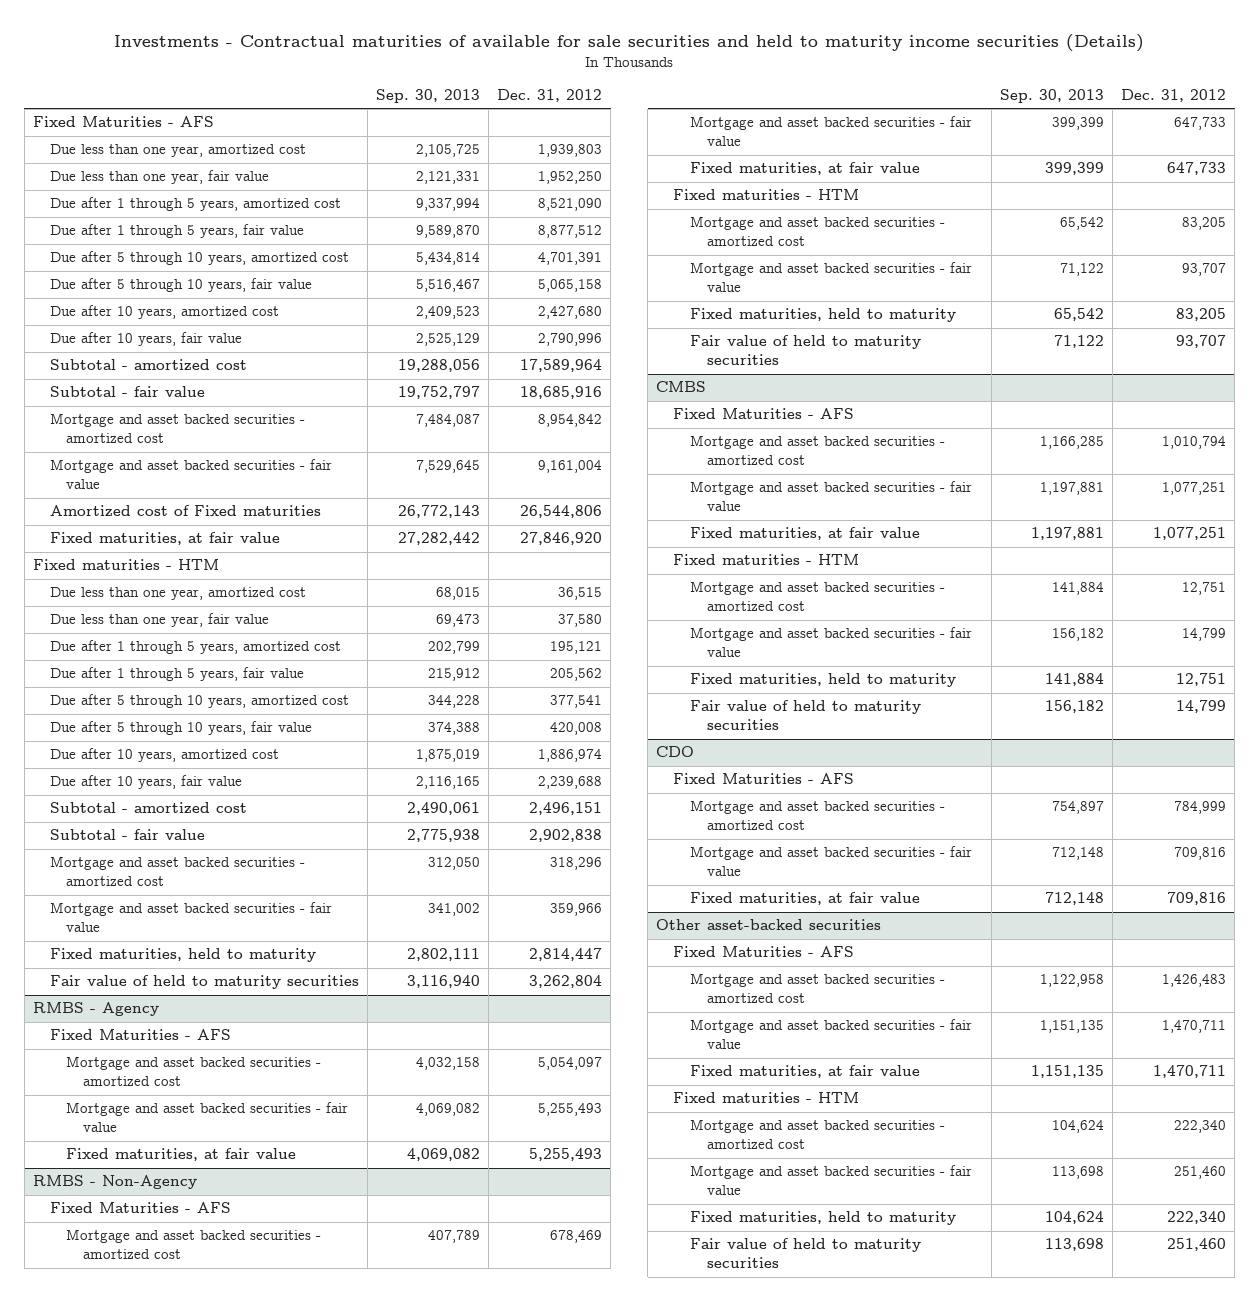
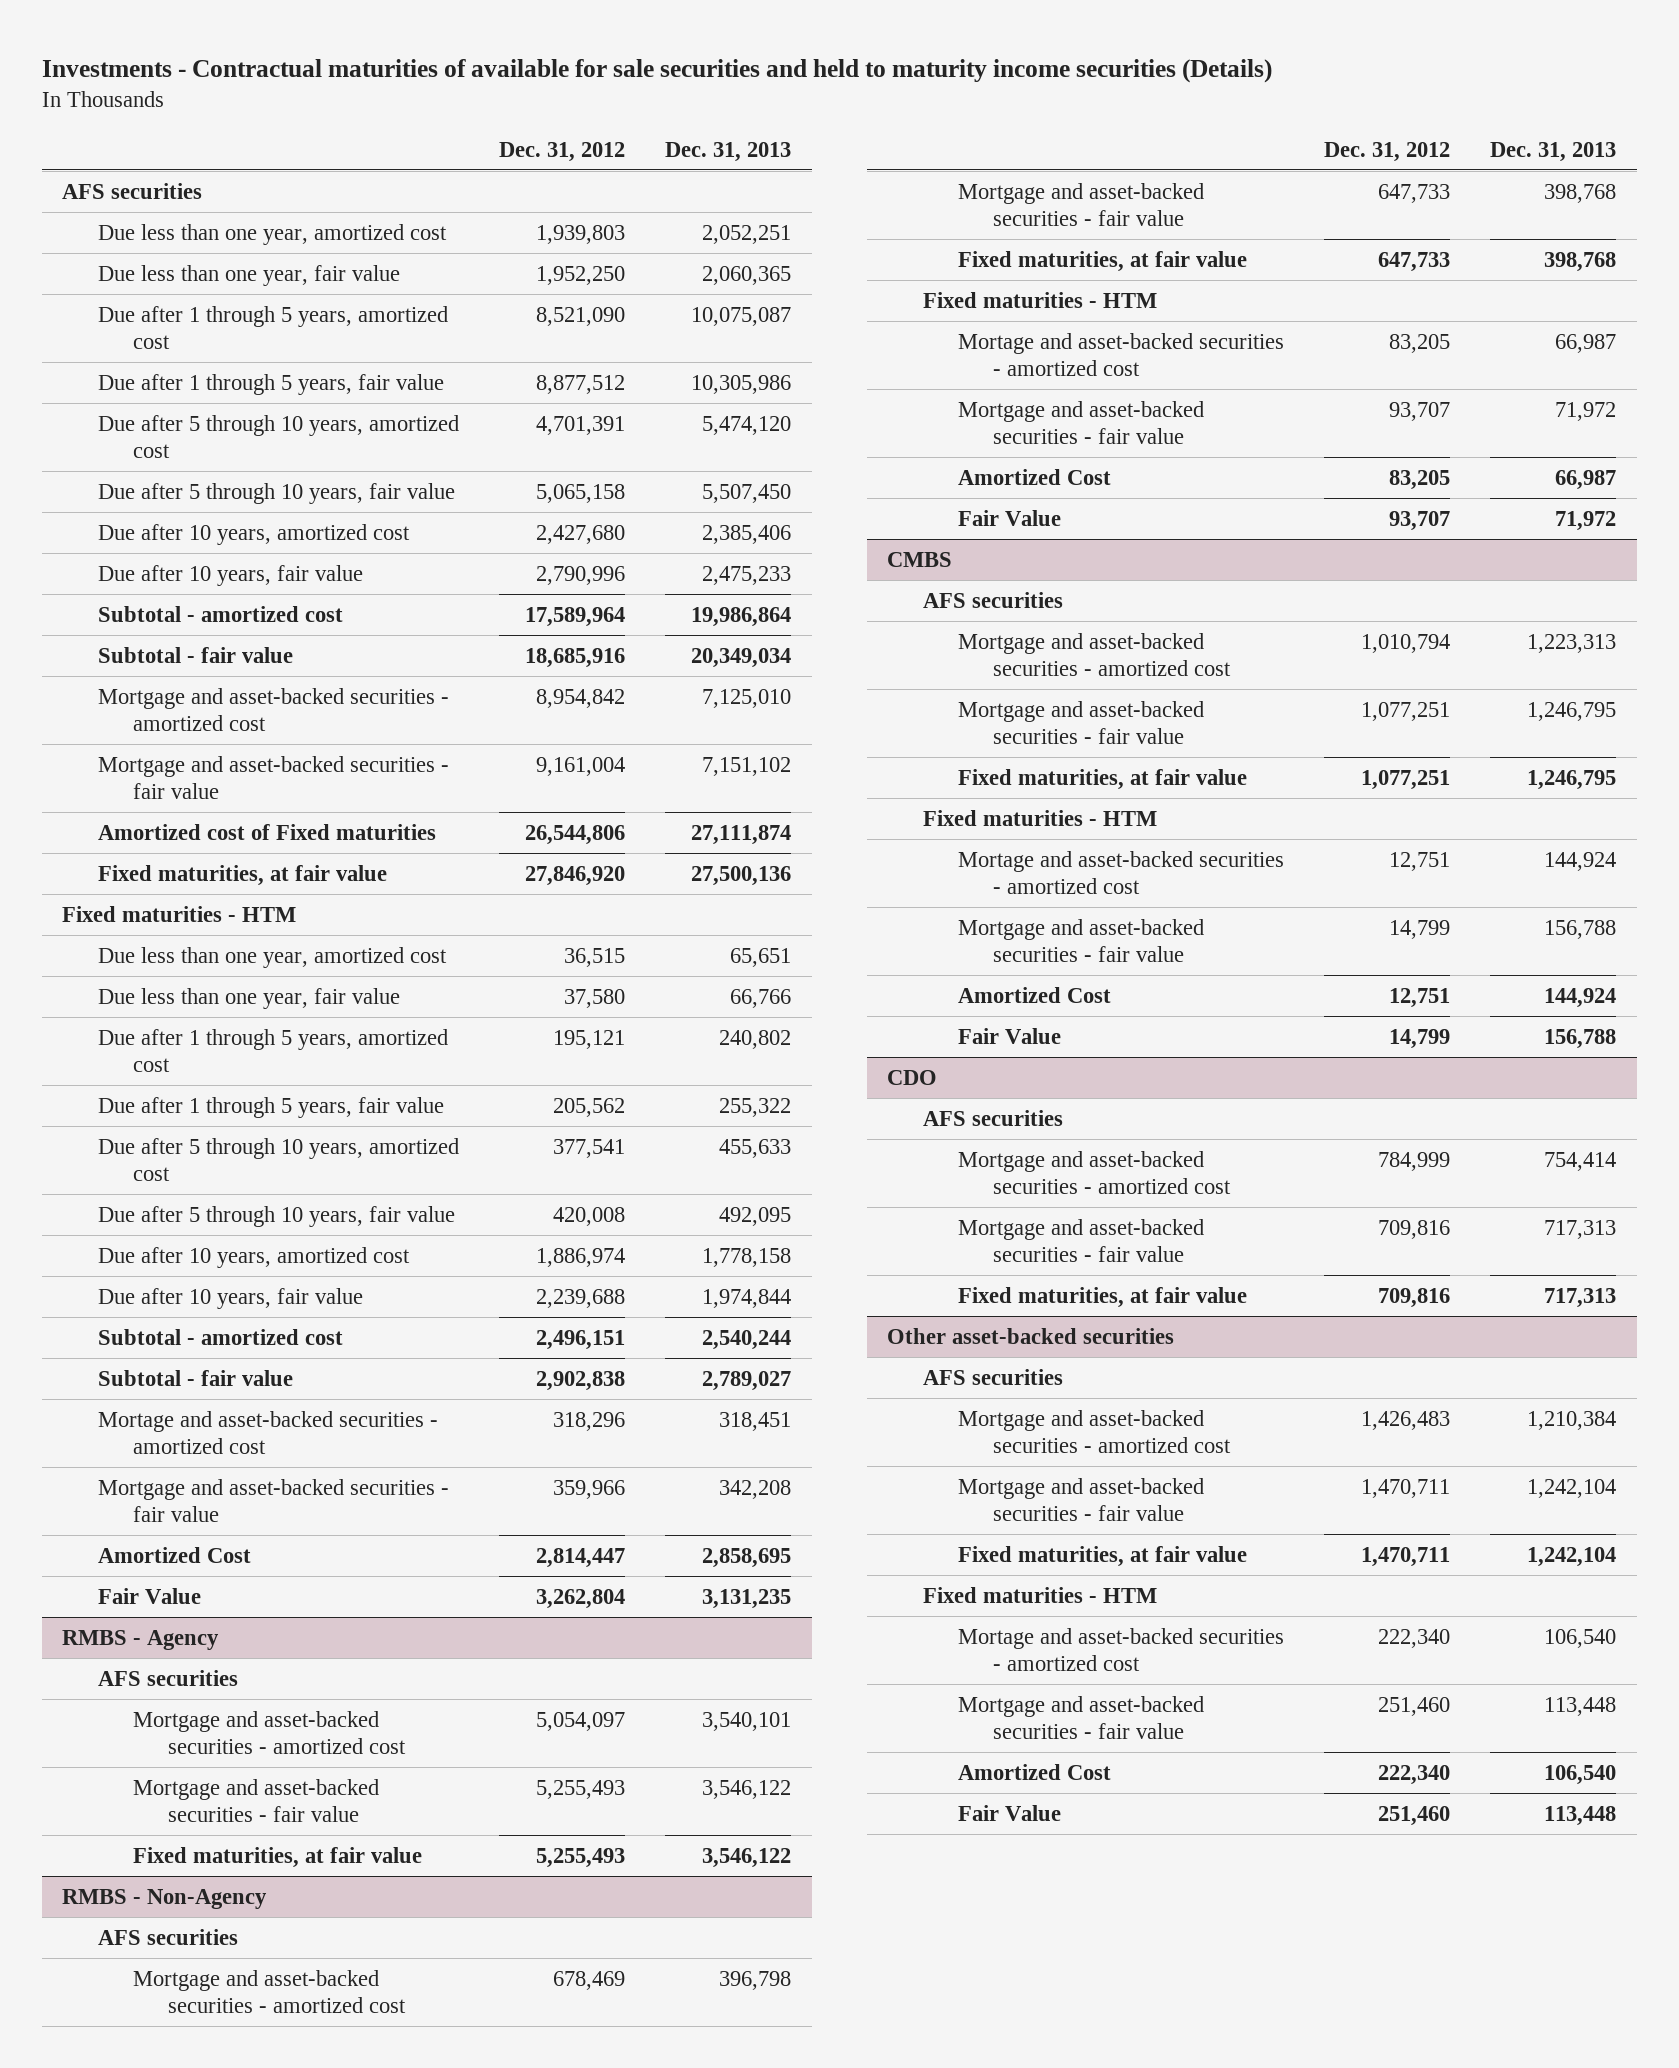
[375,88,480,103] Sep. 30, 2013 -> none
none -> [665,141,792,162] Dec. 31, 2013
[32,116,214,128] Fixed Maturities - AFS -> [62,182,203,199] AFS securities
[49,413,305,444] Mortgage and asset backed securities - amortized cost -> [97,687,449,731] Mortgage and asset-backed securities - amortized cost
[49,459,332,490] Mortgage and asset backed securities - fair value -> [97,755,449,799] Mortgage and asset-backed securities - fair value
[49,856,305,887] Mortgage and asset backed securities - amortized cost -> [97,1410,438,1454] Mortage and asset-backed securities - amortized cost
[49,902,332,933] Mortgage and asset backed securities - fair value -> [97,1478,449,1522] Mortgage and asset-backed securities - fair value
[49,948,316,963] Fixed maturities, held to maturity -> [97,1546,251,1563] Amortized Cost
[49,975,359,990] Fair value of held to maturity securities -> [97,1587,201,1604] Fair Value
[49,1029,231,1041] Fixed Maturities - AFS -> [97,1669,238,1686] AFS securities
[66,1056,322,1087] Mortgage and asset backed securities - amortized cost -> [132,1710,407,1754] Mortgage and asset-backed securities - amortized cost
[66,1102,349,1133] Mortgage and asset backed securities - fair value -> [132,1778,379,1822] Mortgage and asset-backed securities - fair value
[49,1202,231,1214] Fixed Maturities - AFS -> [97,1928,238,1945] AFS securities
[66,1229,322,1260] Mortgage and asset backed securities - amortized cost -> [132,1969,407,2013] Mortgage and asset-backed securities - amortized cost
[690,116,973,147] Mortgage and asset backed securities - fair value -> [957,182,1204,226] Mortgage and asset-backed securities - fair value
[690,216,946,247] Mortgage and asset backed securities - amortized cost -> [957,332,1284,376] Mortage and asset-backed securities - amortized cost
[690,262,973,293] Mortgage and asset backed securities - fair value -> [957,400,1204,444] Mortgage and asset-backed securities - fair value
[690,308,957,323] Fixed maturities, held to maturity -> [957,468,1111,485] Amortized Cost
[690,335,922,366] Fair value of held to maturity securities -> [957,509,1061,526] Fair Value
[673,408,855,420] Fixed Maturities - AFS -> [922,591,1063,608] AFS securities
[690,435,946,466] Mortgage and asset backed securities - amortized cost -> [957,632,1232,676] Mortgage and asset-backed securities - amortized cost
[690,481,973,512] Mortgage and asset backed securities - fair value -> [957,700,1204,744] Mortgage and asset-backed securities - fair value
[690,581,946,612] Mortgage and asset backed securities - amortized cost -> [957,850,1284,894] Mortage and asset-backed securities - amortized cost
[690,627,973,658] Mortgage and asset backed securities - fair value -> [957,918,1204,962] Mortgage and asset-backed securities - fair value
[690,673,957,688] Fixed maturities, held to maturity -> [957,986,1111,1003] Amortized Cost
[690,700,922,731] Fair value of held to maturity securities -> [957,1027,1061,1044] Fair Value
[673,773,855,785] Fixed Maturities - AFS -> [922,1109,1063,1126] AFS securities
[690,800,946,831] Mortgage and asset backed securities - amortized cost -> [957,1150,1232,1194] Mortgage and asset-backed securities - amortized cost
[690,846,973,877] Mortgage and asset backed securities - fair value -> [957,1218,1204,1262] Mortgage and asset-backed securities - fair value
[673,946,855,958] Fixed Maturities - AFS -> [922,1368,1063,1385] AFS securities
[690,973,946,1004] Mortgage and asset backed securities - amortized cost -> [957,1409,1232,1453] Mortgage and asset-backed securities - amortized cost
[690,1019,973,1050] Mortgage and asset backed securities - fair value -> [957,1477,1204,1521] Mortgage and asset-backed securities - fair value
[690,1119,946,1150] Mortgage and asset backed securities - amortized cost -> [957,1627,1284,1671] Mortage and asset-backed securities - amortized cost
[690,1165,973,1196] Mortgage and asset backed securities - fair value -> [957,1695,1204,1739] Mortgage and asset-backed securities - fair value
[690,1211,957,1226] Fixed maturities, held to maturity -> [957,1763,1111,1780] Amortized Cost
[690,1238,922,1269] Fair value of held to maturity securities -> [957,1804,1061,1821] Fair Value

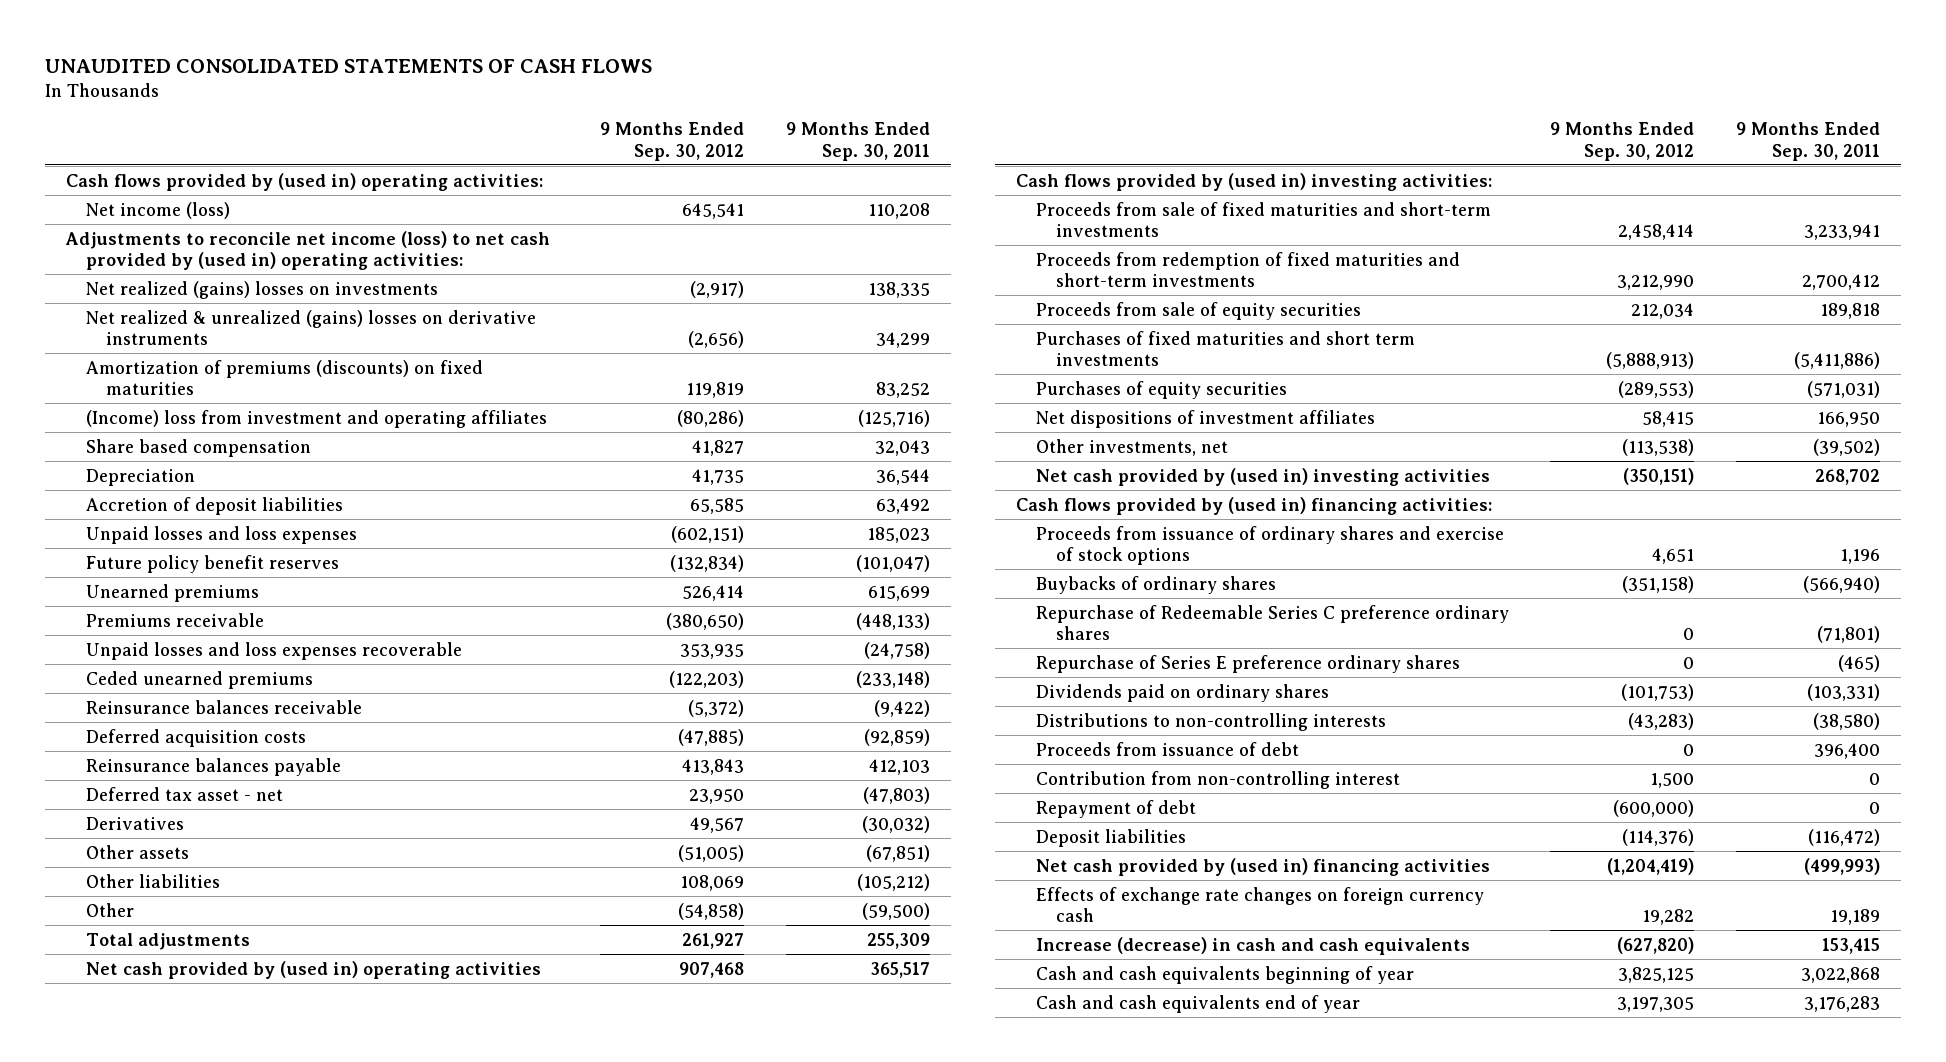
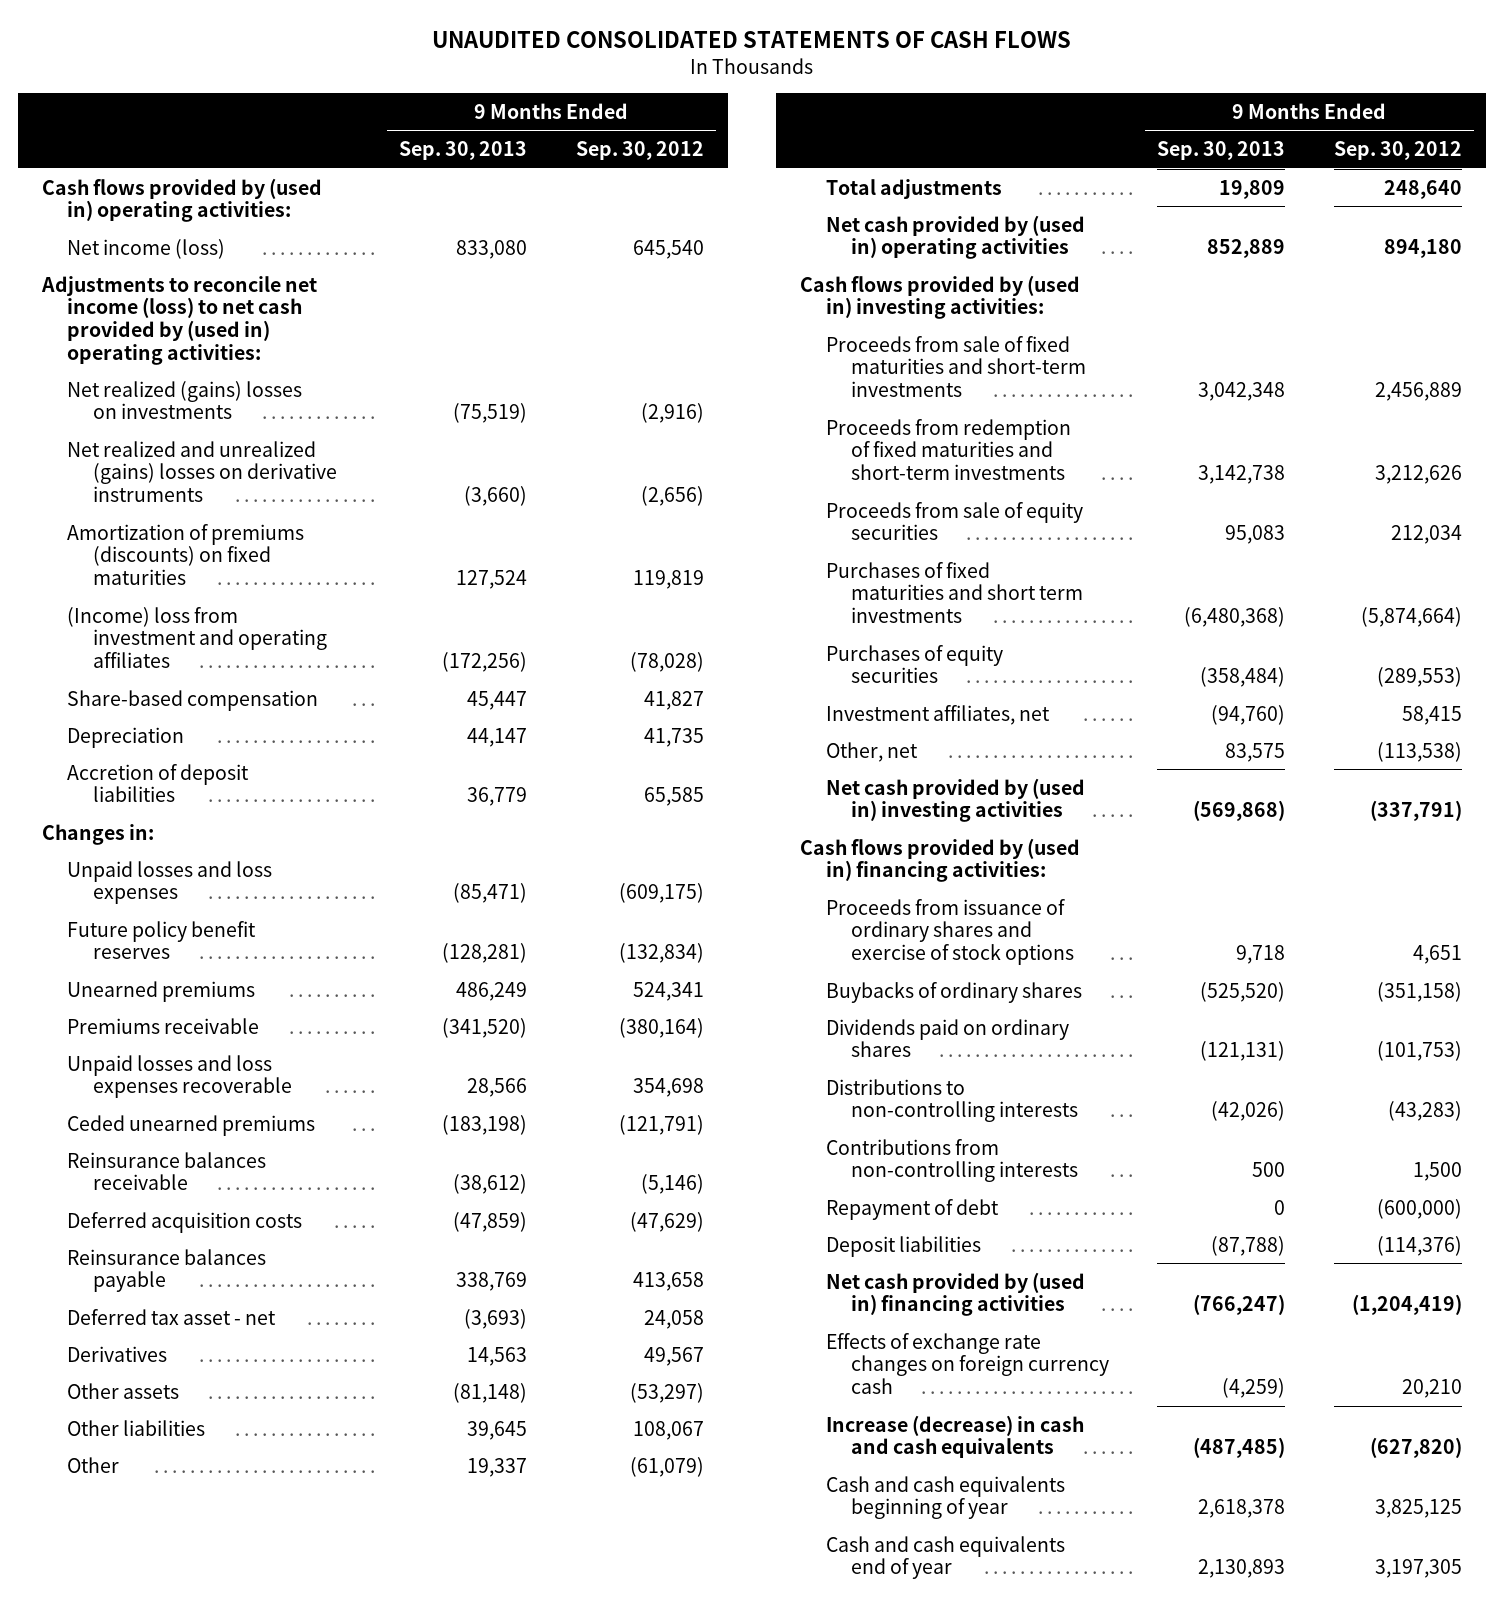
[785,122,930,161] 9 Months Ended Sep. 30, 2011 -> none
none -> [399,141,528,161] Sep. 30, 2013
[682,202,745,219] 645,541 -> [632,239,704,259] 645,540
[690,280,745,298] (2,917) -> [640,403,704,424] (2,916)
[85,309,536,345] Net realized & unrealized (gains) losses on derivative instruments -> [67,440,337,503] Net realized and unrealized (gains) losses on derivative instruments
[677,409,745,427] (80,286) -> [629,652,704,673] (78,028)
[85,438,311,457] Share based compensation -> [67,689,319,711] Share-based compensation
none -> [42,823,155,845] Changes in:
[671,525,745,543] (602,151) -> [618,883,704,904] (609,175)
[682,584,745,601] 526,414 -> [632,981,704,1001] 524,341
[666,612,745,630] (380,650) -> [618,1017,704,1038] (380,164)
[680,643,745,659] 353,935 -> [632,1078,704,1098] 354,698
[669,670,745,688] (122,203) -> [618,1114,704,1135] (121,791)
[688,699,745,717] (5,372) -> [640,1174,704,1195] (5,146)
[678,728,745,746] (47,885) -> [629,1211,704,1232] (47,629)
[682,758,745,775] 413,843 -> [632,1272,704,1292] 413,658
[689,788,745,804] 23,950 -> [643,1309,704,1329] 24,058
[678,844,745,862] (51,005) -> [629,1382,704,1403] (53,297)
[680,874,745,891] 108,069 -> [632,1420,704,1440] 108,067
[678,902,745,920] (54,858) -> [629,1456,704,1477] (61,079)
[682,932,745,949] 261,927 -> [1383,179,1462,199] 248,640
[679,961,745,978] 907,468 -> [1383,239,1462,259] 894,180
[1618,223,1695,240] 2,458,414 -> [1374,382,1462,402] 2,456,889
[1617,274,1695,290] 3,212,990 -> [1374,465,1462,485] 3,212,626
[1606,351,1695,369] (5,888,913) -> [1360,607,1462,628] (5,874,664)
[1035,409,1375,428] Net dispositions of investment affiliates -> [825,704,1050,725] Investment affiliates, net
[1035,438,1228,456] Other investments, net -> [825,741,918,762] Other, net
[1623,467,1695,485] (350,151) -> [1369,800,1462,822] (337,791)
[1035,604,1509,640] Repurchase of Redeemable Series C preference ordinary shares -> none
[1035,654,1460,673] Repurchase of Series E preference ordinary shares -> none
[1035,741,1299,756] Proceeds from issuance of debt -> none
[1035,770,1400,789] Contribution from non-controlling interest -> [825,1138,1079,1183] Contributions from non-controlling interests
[1642,908,1695,925] 19,282 -> [1401,1379,1462,1399] 20,210

